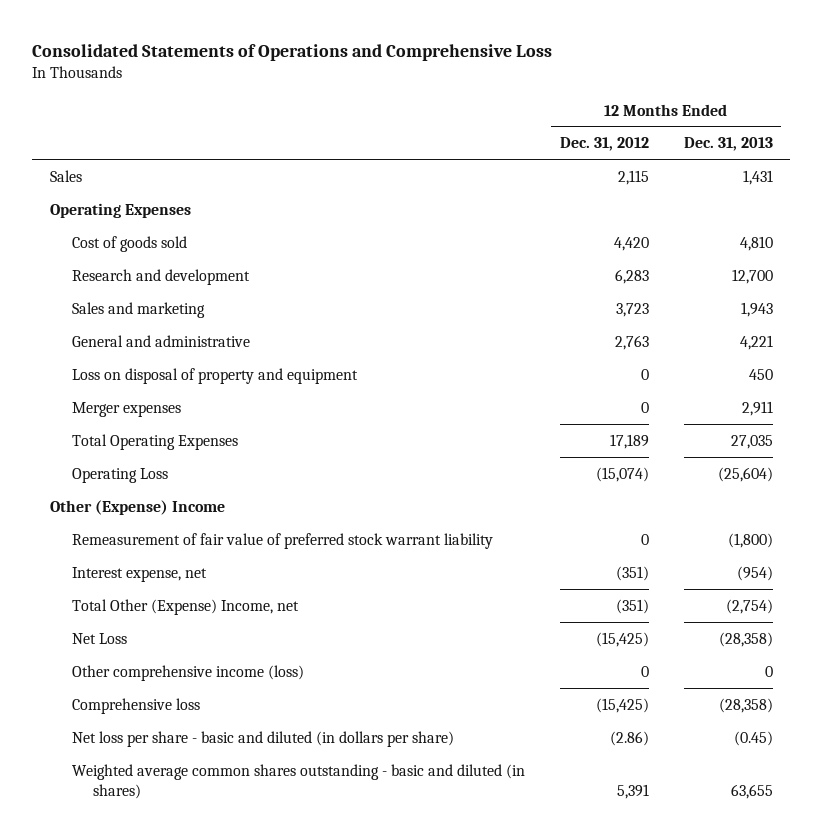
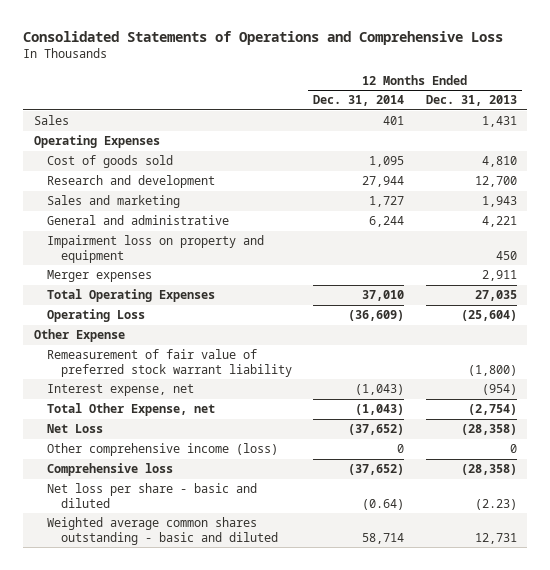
[559,137,649,152] Dec. 31, 2012 -> none
none -> [313,95,405,107] Dec. 31, 2014
[71,367,358,384] Loss on disposal of property and equipment -> [47,235,265,263] Impairment loss on property and equipment
[49,499,225,515] Other (Expense) Income -> [33,329,125,343] Other Expense
[71,598,299,615] Total Other (Expense) Income, net -> [47,403,216,417] Total Other Expense, net
[71,730,454,747] Net loss per share - basic and diluted (in dollars per share) -> [47,483,258,508] Net loss per share - basic and diluted
[733,730,773,746] (0.45) -> [474,498,517,510] (2.23)
[71,763,525,800] Weighted average common shares outstanding - basic and diluted (in shares) -> [47,517,279,545] Weighted average common shares outstanding - basic and diluted
[730,784,773,800] 63,655 -> [474,532,517,544] 12,731

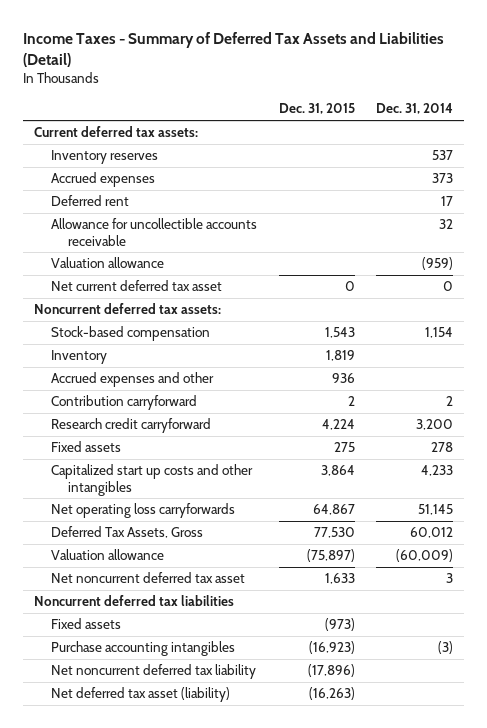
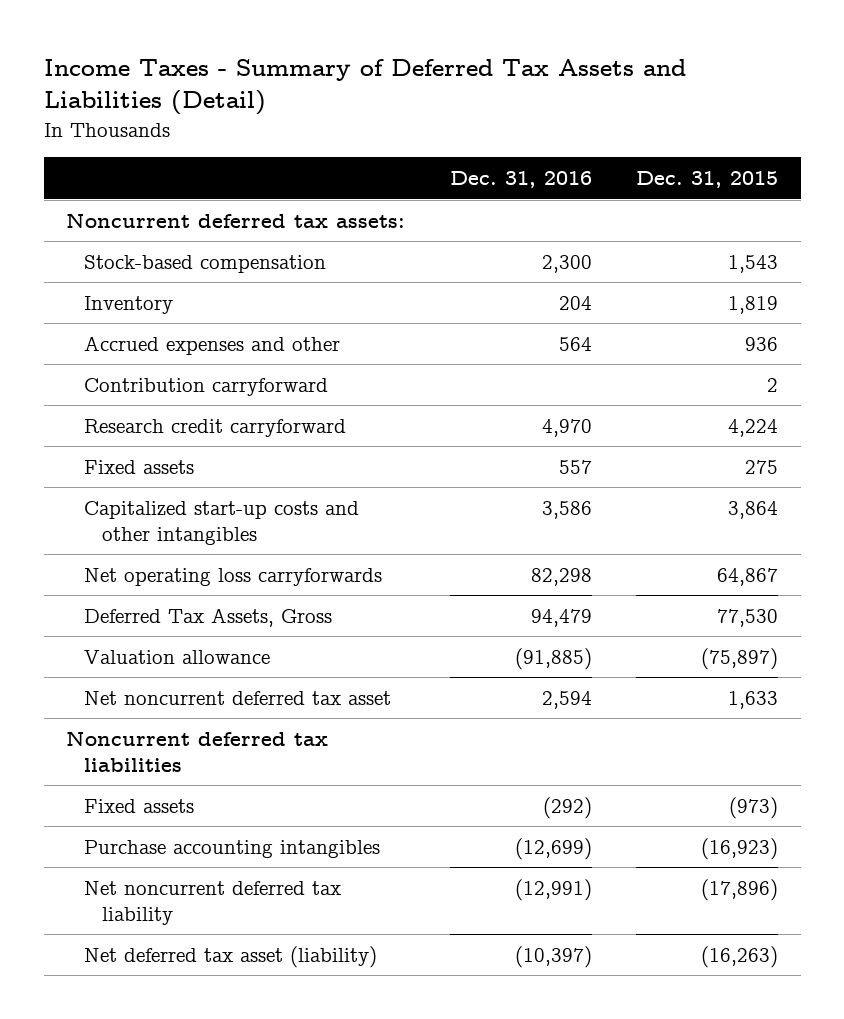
[376,103,454,115] Dec. 31, 2014 -> none
none -> [449,171,592,189] Dec. 31, 2016
[33,126,198,138] Current deferred tax assets: -> none
[50,150,158,165] Inventory reserves -> none
[50,172,155,188] Accrued expenses -> none
[50,195,129,207] Deferred rent -> none
[50,218,257,246] Allowance for uncollectible accounts receivable -> none
[50,257,164,269] Valuation allowance -> none
[50,280,222,292] Net current deferred tax asset -> none
[50,464,253,496] Capitalized start up costs and other intangibles -> [84,500,360,545] Capitalized start-up costs and other intangibles

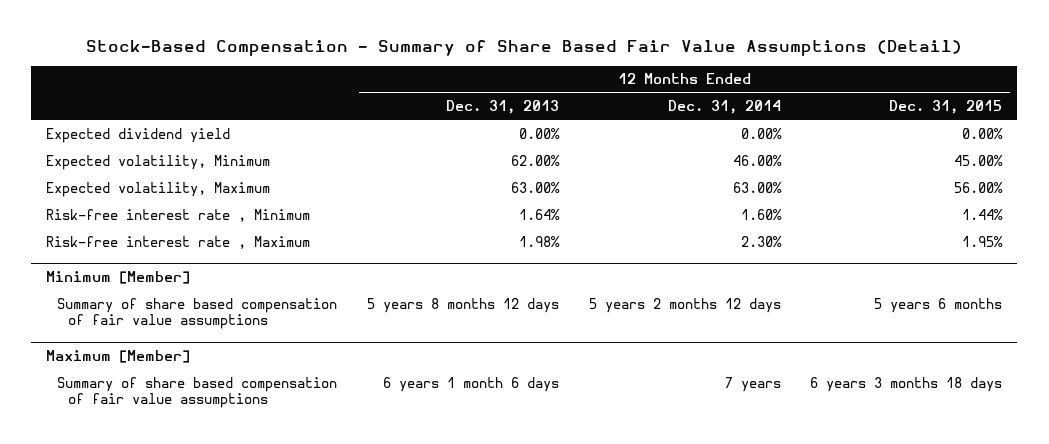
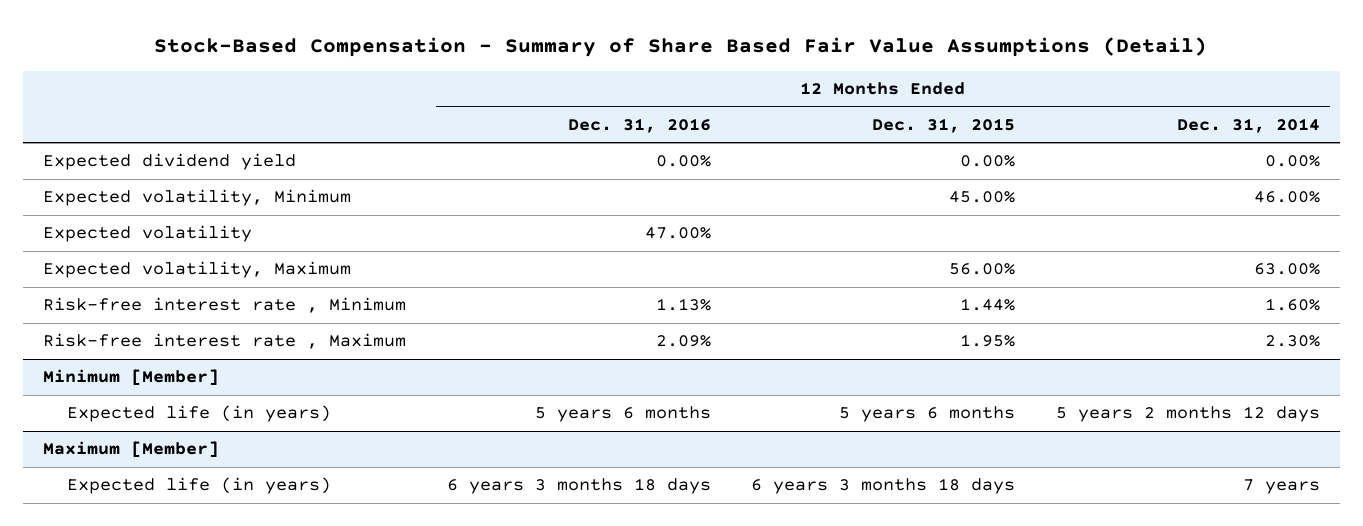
[445,100,559,115] Dec. 31, 2013 -> none
none -> [567,117,711,133] Dec. 31, 2016
none -> [43,225,253,243] Expected volatility
[56,297,337,330] Summary of share based compensation of fair value assumptions -> [66,405,331,423] Expected life (in years)
[56,376,337,409] Summary of share based compensation of fair value assumptions -> [66,477,331,495] Expected life (in years)

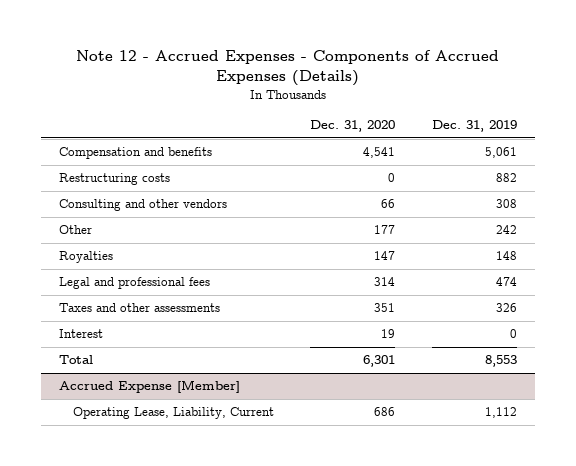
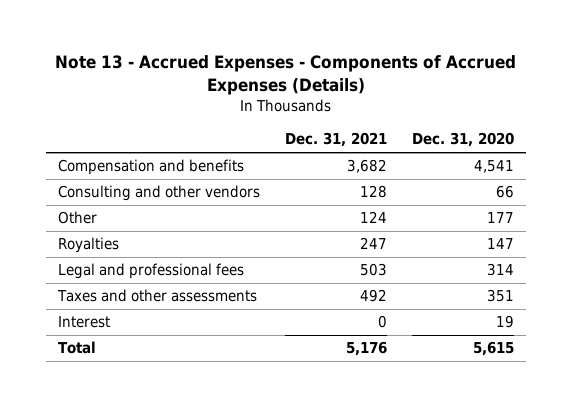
[75,50,499,87] Note 12 - Accrued Expenses - Components of Accrued Expenses (Details) -> [54,55,516,96] Note 13 - Accrued Expenses - Components of Accrued Expenses (Details)
[431,120,517,133] Dec. 31, 2019 -> none
none -> [284,132,387,148] Dec. 31, 2021
[59,173,171,186] Restructuring costs -> none
[59,380,241,394] Accrued Expense [Member] -> none
[73,407,275,420] Operating Lease, Liability, Current -> none
[363,355,396,368] 6,301 -> [472,341,514,357] 5,615

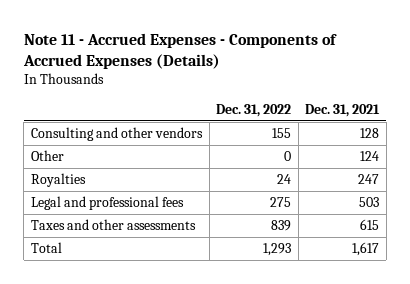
[54,55,516,96] Note 13 - Accrued Expenses - Components of Accrued Expenses (Details) -> [22,32,337,69] Note 11 - Accrued Expenses - Components of Accrued Expenses (Details)
[411,132,514,148] Dec. 31, 2020 -> none
none -> [216,103,292,117] Dec. 31, 2022
[57,159,244,176] Compensation and benefits -> none
[57,316,110,329] Interest -> none
[359,289,387,303] 492 -> [360,219,380,231] 615
[345,341,387,357] 5,176 -> [352,242,380,257] 1,617

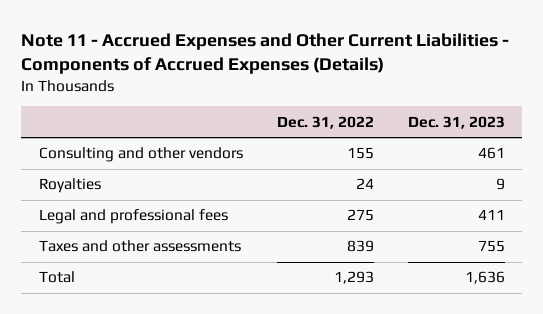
[22,32,337,69] Note 11 - Accrued Expenses - Components of Accrued Expenses (Details) -> [21,32,510,74] Note 11 - Accrued Expenses and Other Current Liabilities - Components of Accrued Expenses (Details)
[305,103,381,117] Dec. 31, 2021 -> none
none -> [407,115,505,129] Dec. 31, 2023
[30,150,64,162] Other -> none

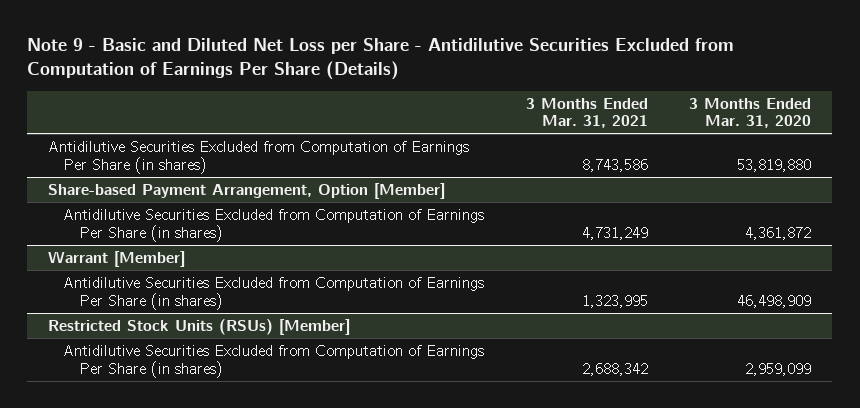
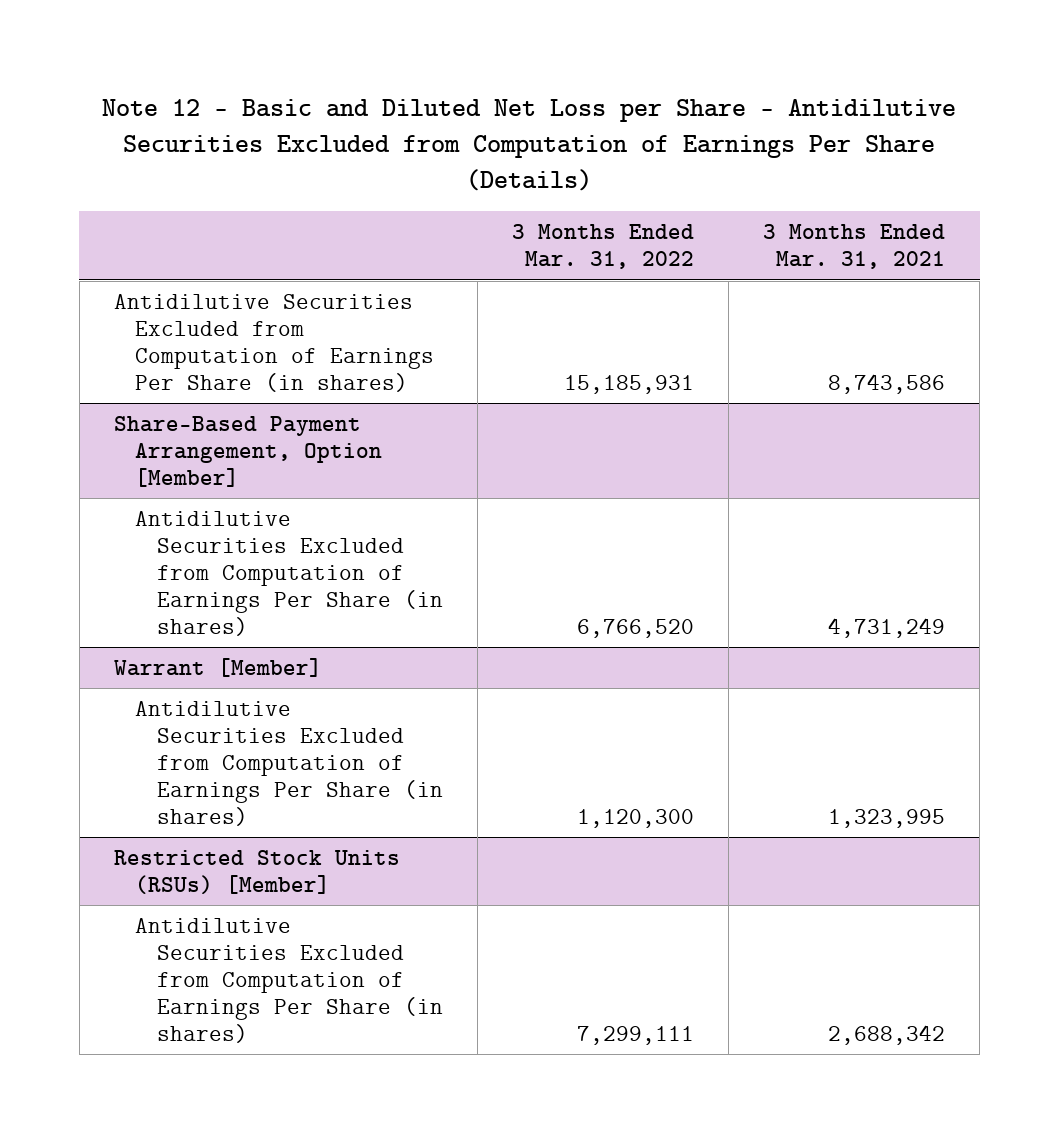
[27,38,735,81] Note 9 - Basic and Diluted Net Loss per Share - Antidilutive Securities Excluded from Computation of Earnings Per Share (Details) -> [102,98,957,191] Note 12 - Basic and Diluted Net Loss per Share - Antidilutive Securities Excluded from Computation of Earnings Per Share (Details)
[689,97,812,129] 3 Months Ended Mar. 31, 2020 -> none
none -> [511,224,694,270] 3 Months Ended Mar. 31, 2022
[48,182,446,199] Share-based Payment Arrangement, Option [Member] -> [113,415,383,487] Share-Based Payment Arrangement, Option [Member]

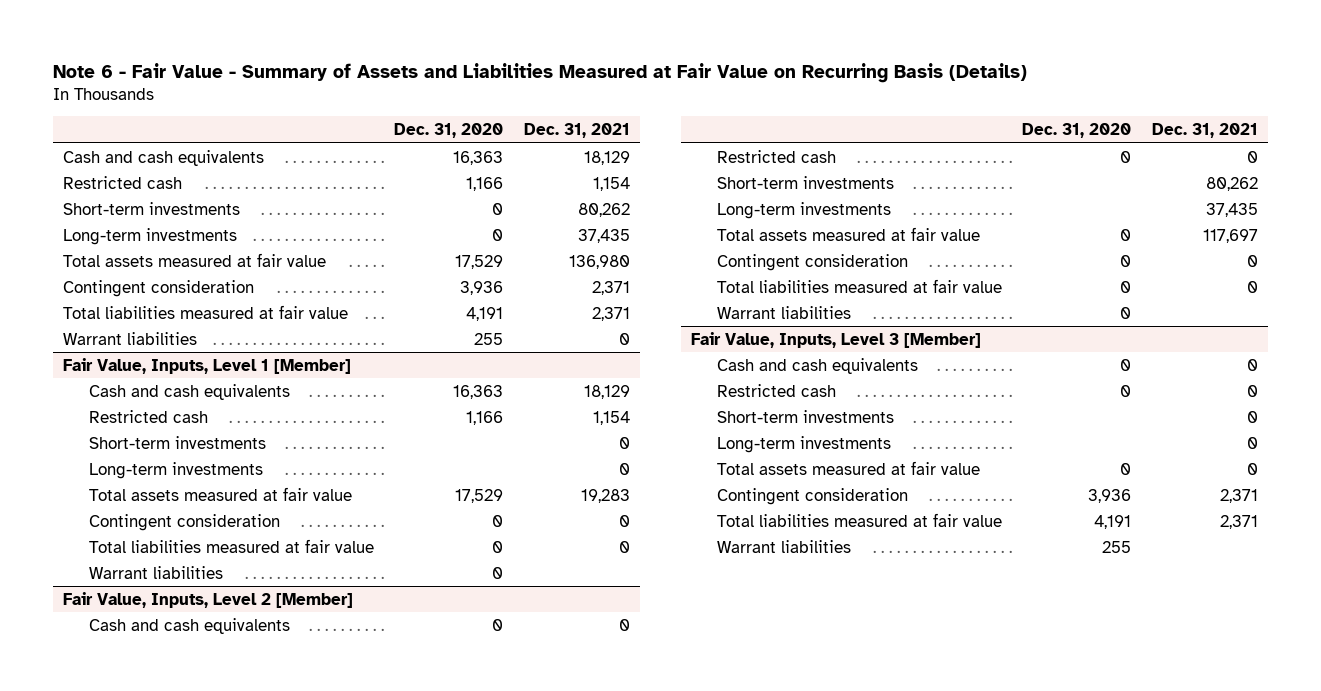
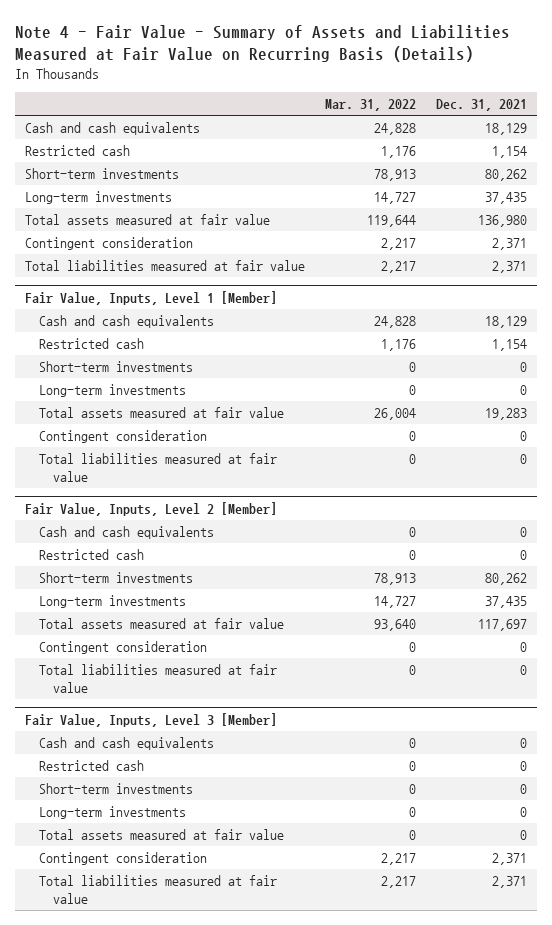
[52,63,1027,84] Note 6 - Fair Value - Summary of Assets and Liabilities Measured at Fair Value on Recurring Basis (Details) -> [14,24,510,62] Note 4 - Fair Value - Summary of Assets and Liabilities Measured at Fair Value on Recurring Basis (Details)
[394,123,504,139] Dec. 31, 2020 -> none
none -> [324,99,416,112] Mar. 31, 2022
[63,331,198,345] Warrant liabilities -> none
[88,565,223,579] Warrant liabilities -> none
[716,305,851,319] Warrant liabilities -> none
[716,539,851,553] Warrant liabilities -> none

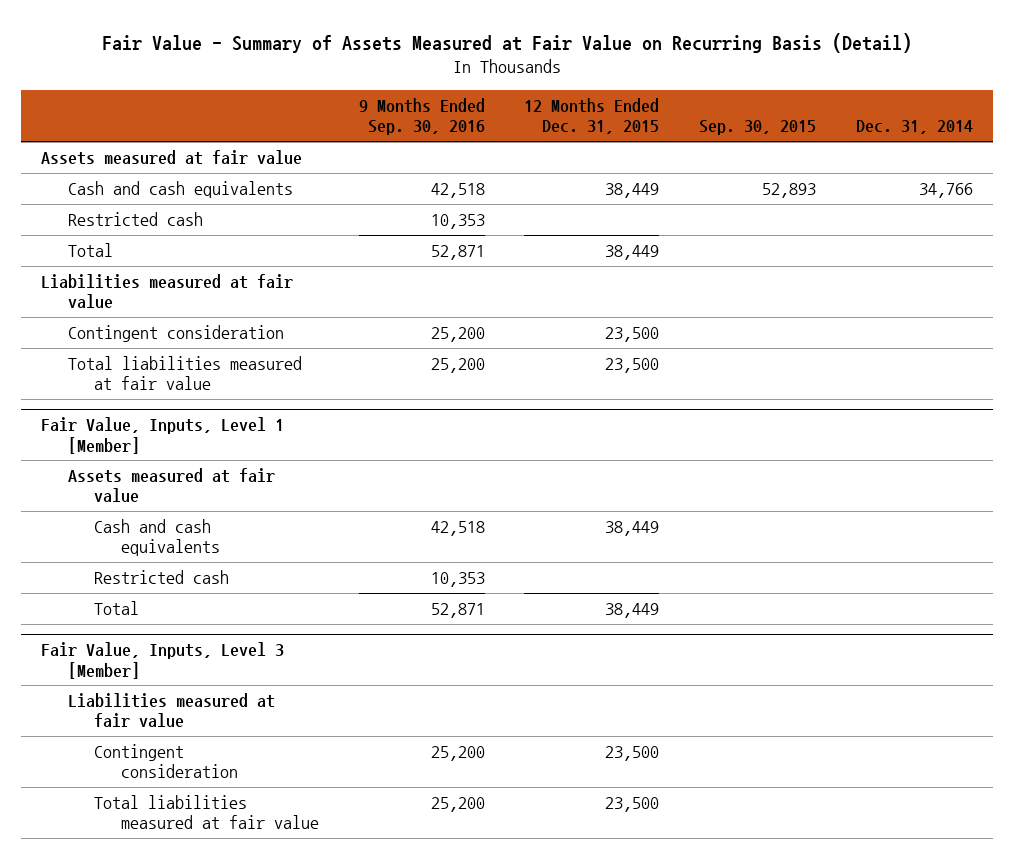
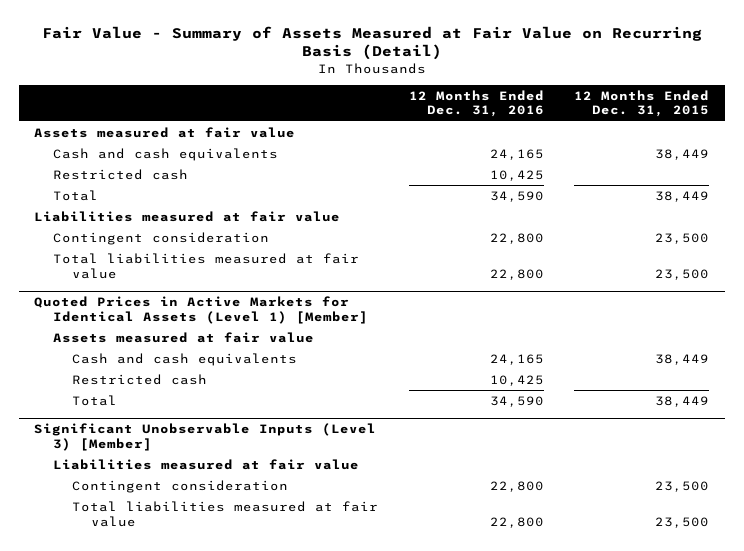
[358,97,485,136] 9 Months Ended Sep. 30, 2016 -> none
[699,120,817,136] Sep. 30, 2015 -> none
[855,120,973,135] Dec. 31, 2014 -> none
none -> [408,89,544,118] 12 Months Ended Dec. 31, 2016
[41,417,285,454] Fair Value, Inputs, Level 1 [Member] -> [34,296,369,324] Quoted Prices in Active Markets for Identical Assets (Level 1) [Member]
[41,642,285,679] Fair Value, Inputs, Level 3 [Member] -> [34,423,377,451] Significant Unobservable Inputs (Level 3) [Member]

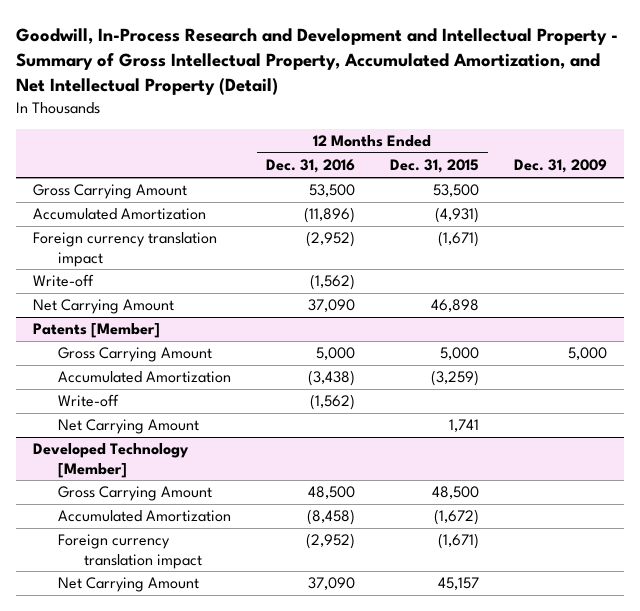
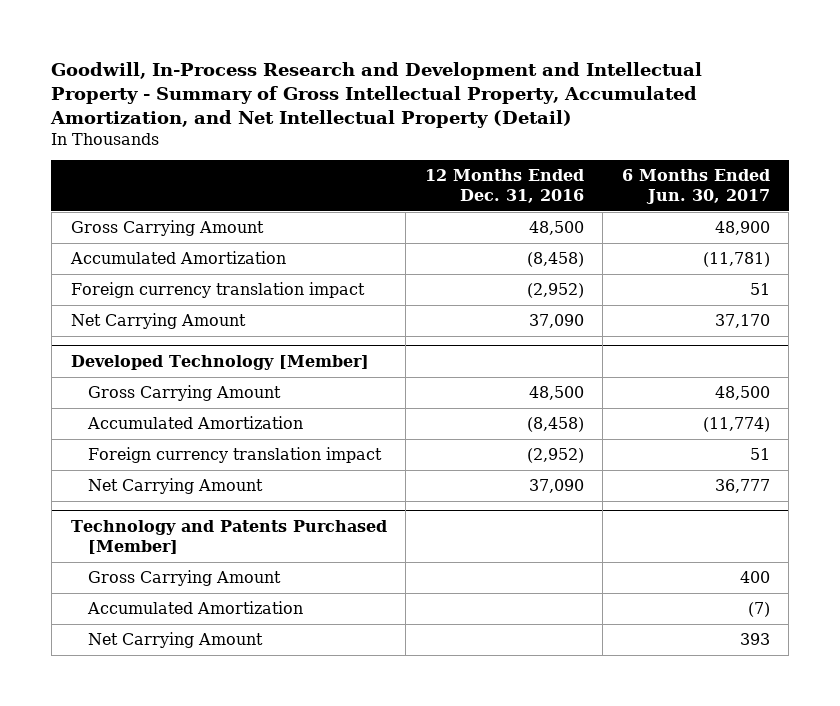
[389,159,479,174] Dec. 31, 2015 -> none
[513,159,607,174] Dec. 31, 2009 -> none
none -> [621,169,770,205] 6 Months Ended Jun. 30, 2017
[309,184,356,198] 53,500 -> [528,221,584,236] 48,500
[304,207,356,224] (11,896) -> [526,252,584,268] (8,458)
[33,274,95,288] Write-off -> none
[33,323,161,339] Patents [Member] -> none
[58,347,213,363] Gross Carrying Amount -> none
[58,371,232,384] Accumulated Amortization -> none
[58,394,120,408] Write-off -> none
[58,419,200,435] Net Carrying Amount -> none
none -> [70,520,387,554] Technology and Patents Purchased [Member]
none -> [87,570,281,587] Gross Carrying Amount
none -> [86,601,303,615] Accumulated Amortization
none -> [87,632,263,649] Net Carrying Amount

